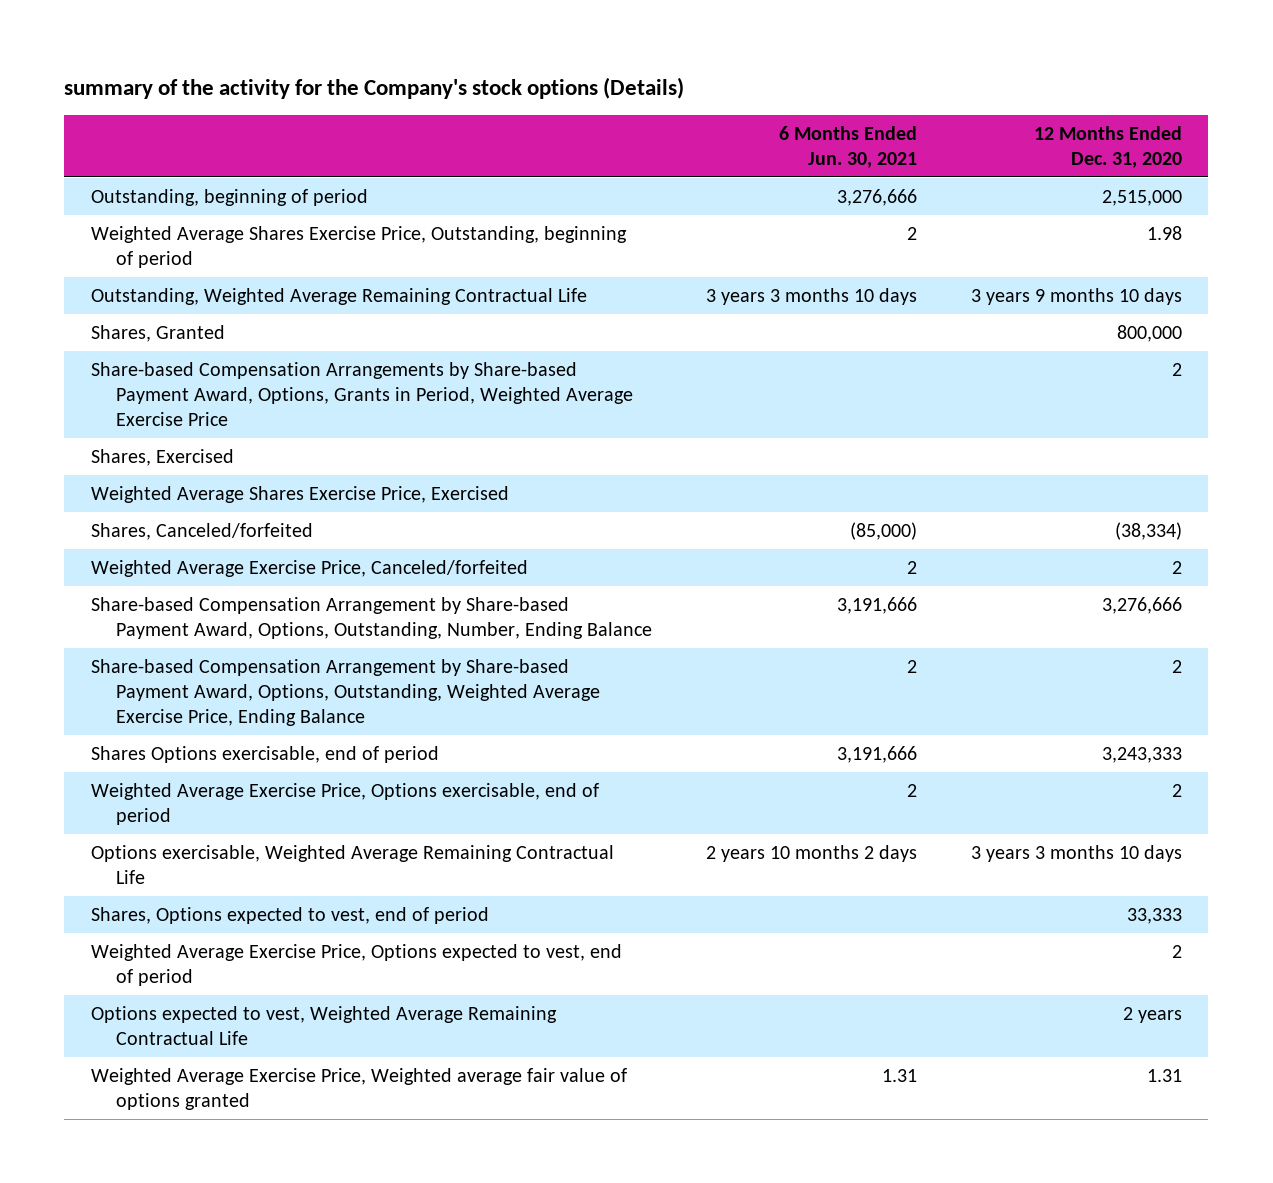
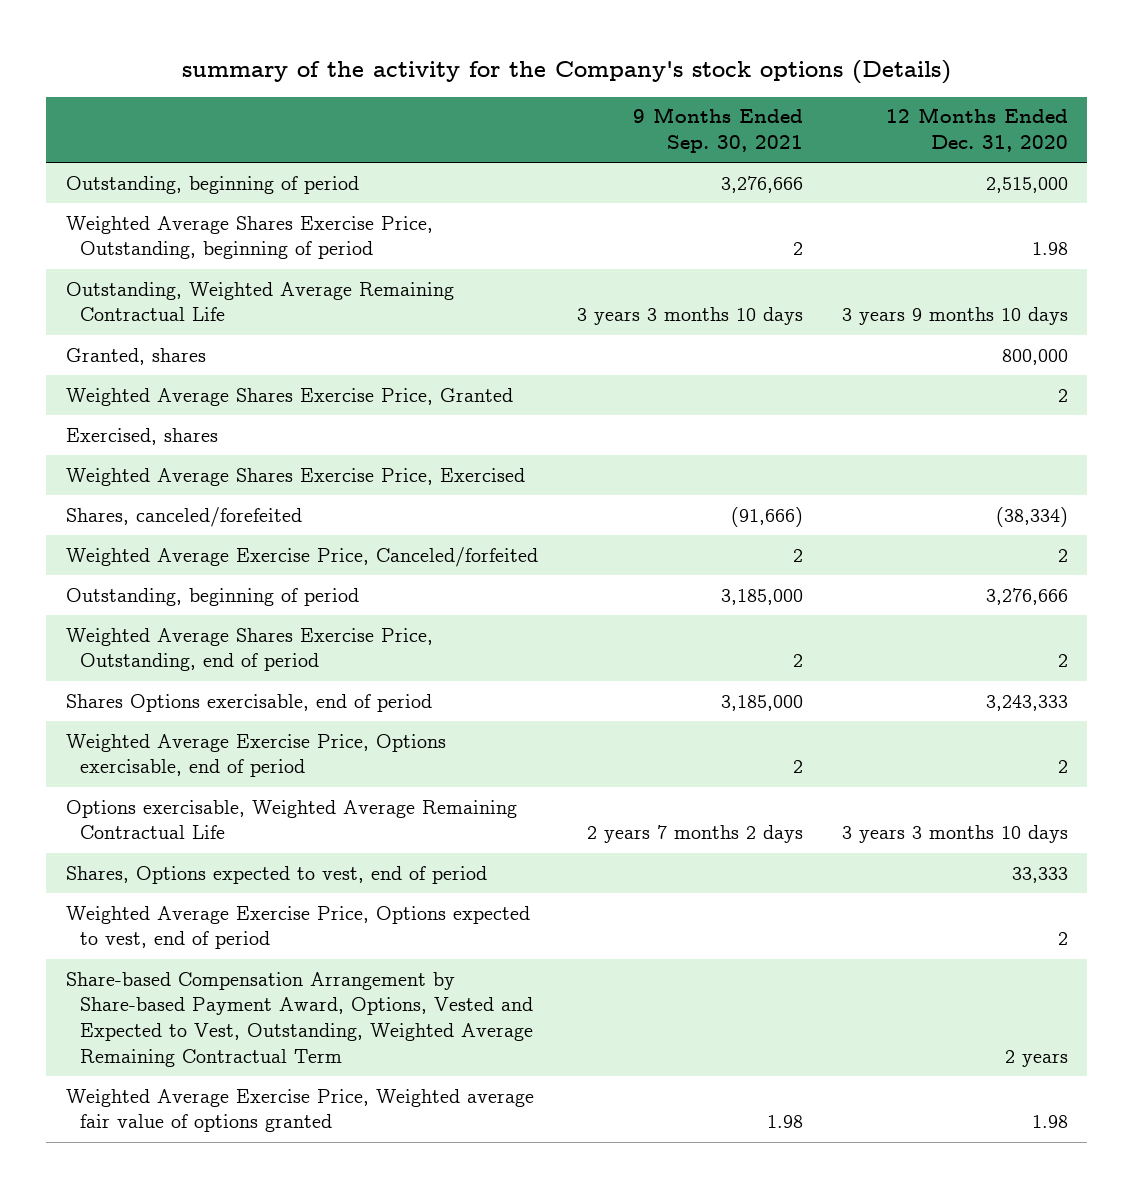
[779,125,918,168] 6 Months Ended Jun. 30, 2021 -> none
none -> [632,107,803,154] 9 Months Ended Sep. 30, 2021
[90,324,225,342] Shares, Granted -> [65,347,206,365] Granted, shares
[90,361,634,427] Share-based Compensation Arrangements by Share-based Payment Award, Options, Grants in Period, Weighted Average Exercise Price -> [65,387,513,406] Weighted Average Shares Exercise Price, Granted
[90,448,234,466] Shares, Exercised -> [65,427,218,445] Exercised, shares
[90,522,313,540] Shares, Canceled/forfeited -> [65,506,302,527] Shares, canceled/forefeited
[90,596,653,640] Share-based Compensation Arrangement by Share-based Payment Award, Options, Outstanding, Number, Ending Balance -> [65,587,359,606] Outstanding, beginning of period
[90,658,601,727] Share-based Compensation Arrangement by Share-based Payment Award, Options, Outstanding, Weighted Average Exercise Price, Ending Balance -> [65,627,433,672] Weighted Average Shares Exercise Price, Outstanding, end of period
[90,1005,557,1046] Options expected to vest, Weighted Average Remaining Contractual Life -> [65,971,534,1067] Share-based Compensation Arrangement by Share-based Payment Award, Options, Vested and Expected to Vest, Outstanding, Weighted Average Remaining Contractual Term
[1146,1068,1182,1082] 1.31 -> [1031,1115,1068,1129] 1.98

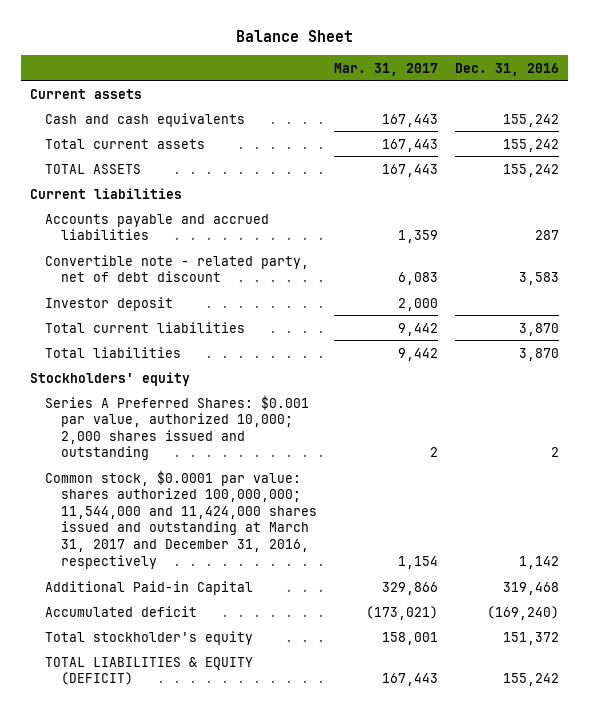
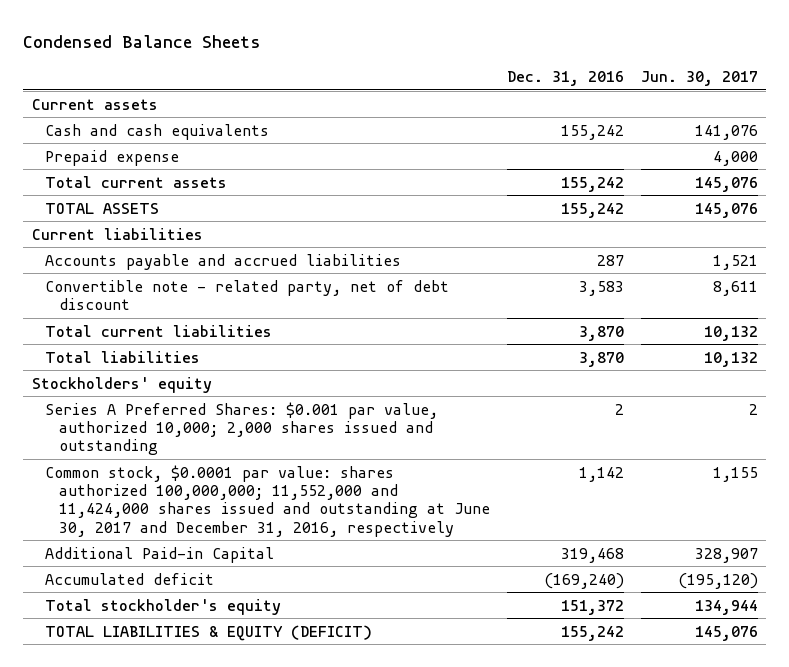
[235,29,353,42] Balance Sheet -> [23,34,262,48] Condensed Balance Sheets
[334,62,439,76] Mar. 31, 2017 -> none
none -> [640,71,758,87] Jun. 30, 2017
none -> [45,149,180,166] Prepaid expense
[45,296,174,311] Investor deposit -> none
[45,469,317,569] Common stock, $0.0001 par value: shares authorized 100,000,000; 11,544,000 and 11,424,000 shares issued and outstanding at March 31, 2017 and December 31, 2016, respectively -> [45,464,491,537] Common stock, $0.0001 par value: shares authorized 100,000,000; 11,552,000 and 11,424,000 shares issued and outstanding at June 30, 2017 and December 31, 2016, respectively

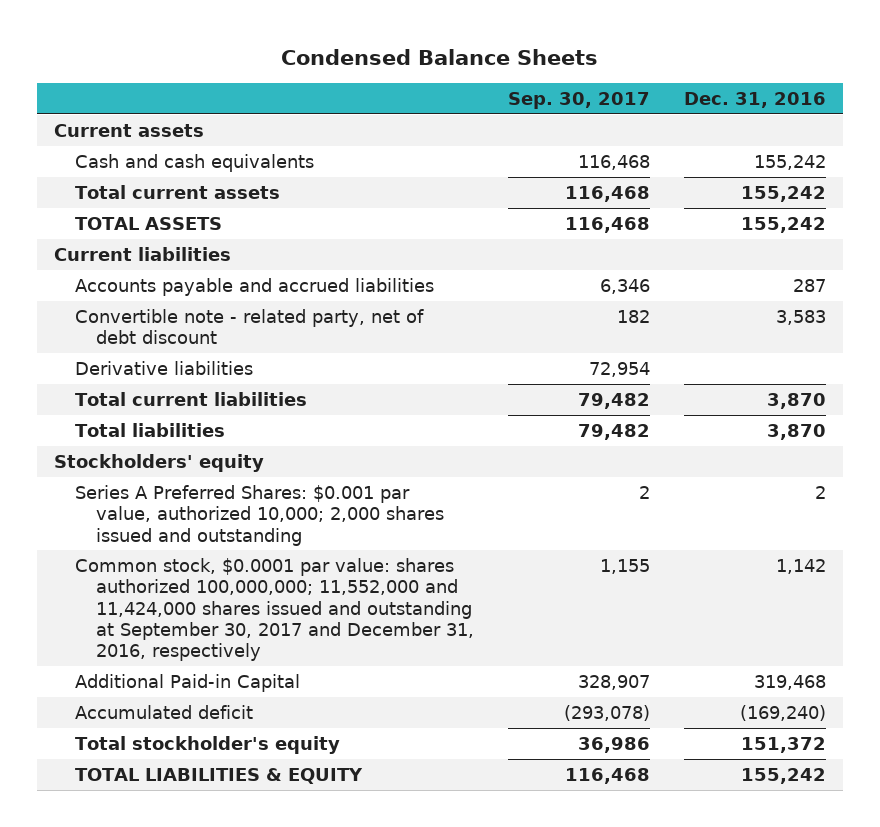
[640,71,758,87] Jun. 30, 2017 -> none
none -> [508,91,651,109] Sep. 30, 2017
[45,149,180,166] Prepaid expense -> none
none -> [75,360,254,375] Derivative liabilities
[45,464,491,537] Common stock, $0.0001 par value: shares authorized 100,000,000; 11,552,000 and 11,424,000 shares issued and outstanding at June 30, 2017 and December 31, 2016, respectively -> [75,557,475,662] Common stock, $0.0001 par value: shares authorized 100,000,000; 11,552,000 and 11,424,000 shares issued and outstanding at September 30, 2017 and December 31, 2016, respectively
[45,624,373,641] TOTAL LIABILITIES & EQUITY (DEFICIT) -> [75,767,364,784] TOTAL LIABILITIES & EQUITY

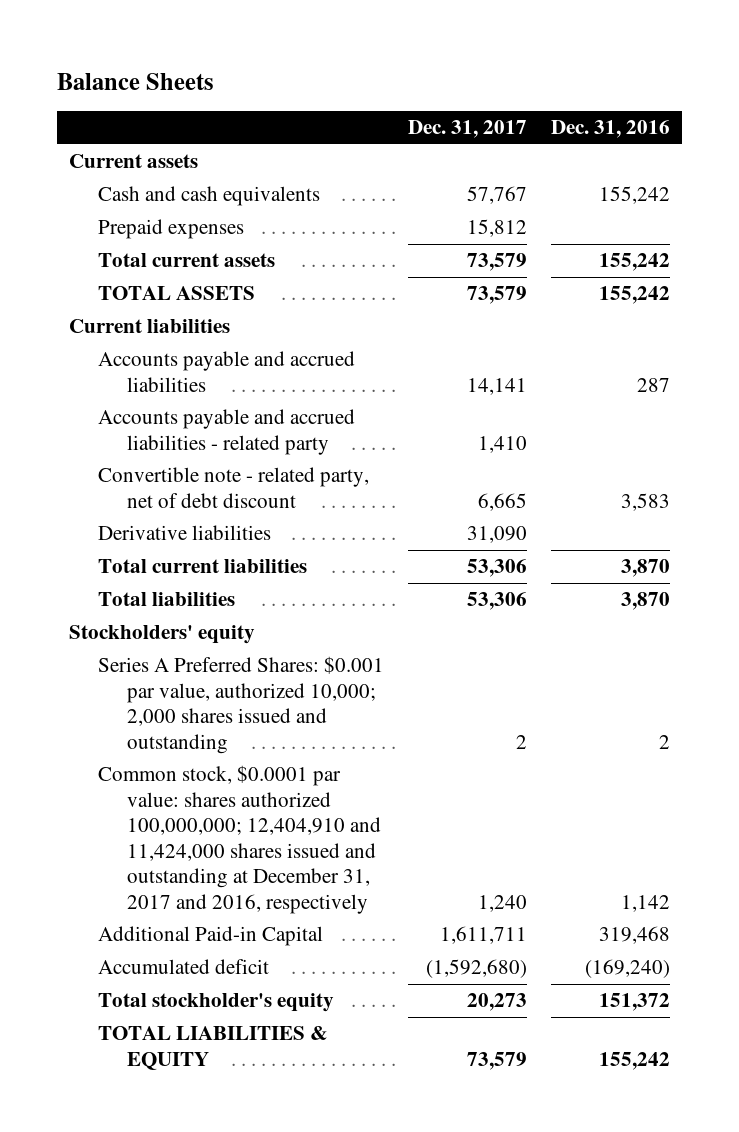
[281,48,599,65] Condensed Balance Sheets -> [57,72,215,90] Balance Sheets
[508,91,651,109] Sep. 30, 2017 -> none
none -> [408,120,528,139] Dec. 31, 2017
none -> [98,219,245,240] Prepaid expenses
none -> [98,409,356,455] Accounts payable and accrued liabilities - related party
[75,557,475,662] Common stock, $0.0001 par value: shares authorized 100,000,000; 11,552,000 and 11,424,000 shares issued and outstanding at September 30, 2017 and December 31, 2016, respectively -> [98,765,382,914] Common stock, $0.0001 par value: shares authorized 100,000,000; 12,404,910 and 11,424,000 shares issued and outstanding at December 31, 2017 and 2016, respectively

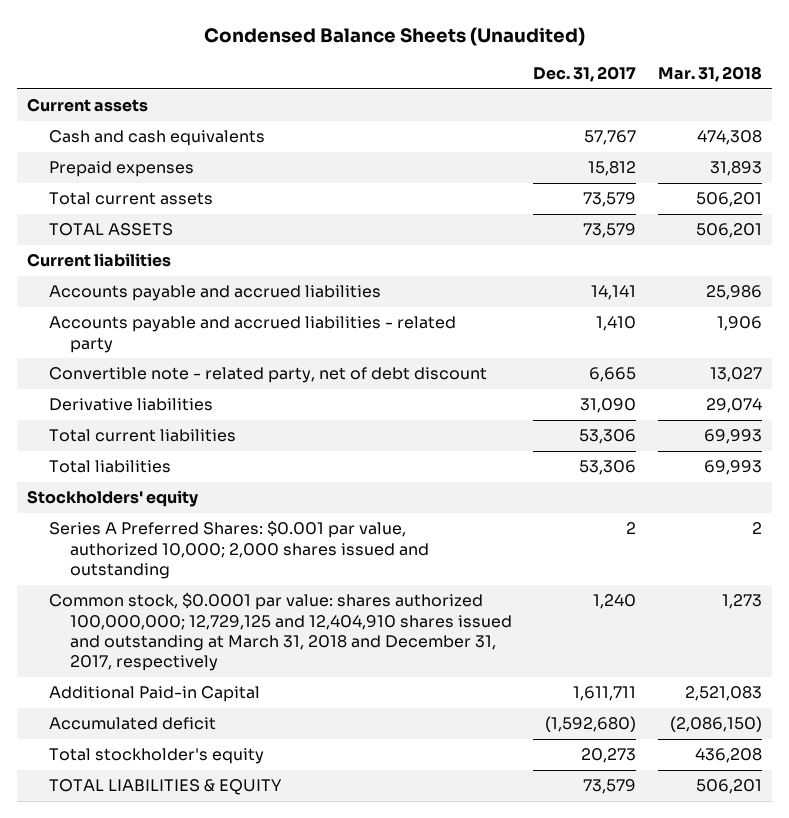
[57,72,215,90] Balance Sheets -> [203,26,585,46] Condensed Balance Sheets (Unaudited)
[551,120,671,139] Dec. 31, 2016 -> none
none -> [657,66,762,83] Mar. 31, 2018
[98,765,382,914] Common stock, $0.0001 par value: shares authorized 100,000,000; 12,404,910 and 11,424,000 shares issued and outstanding at December 31, 2017 and 2016, respectively -> [48,592,512,672] Common stock, $0.0001 par value: shares authorized 100,000,000; 12,729,125 and 12,404,910 shares issued and outstanding at March 31, 2018 and December 31, 2017, respectively

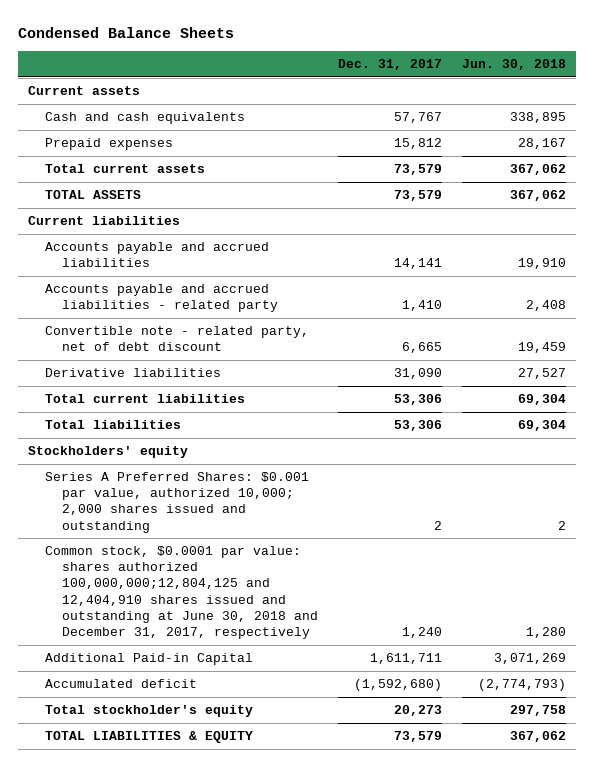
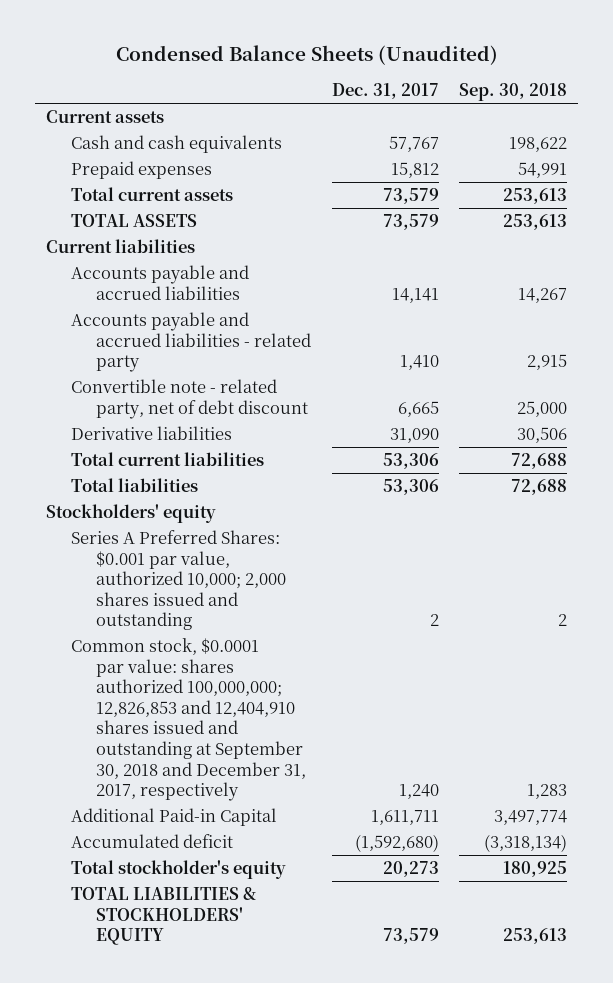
[18,27,235,39] Condensed Balance Sheets -> [115,44,498,65] Condensed Balance Sheets (Unaudited)
[462,59,567,71] Jun. 30, 2018 -> none
none -> [459,83,568,102] Sep. 30, 2018
[45,546,318,639] Common stock, $0.0001 par value: shares authorized 100,000,000;12,804,125 and 12,404,910 shares issued and outstanding at June 30, 2018 and December 31, 2017, respectively -> [70,638,307,802] Common stock, $0.0001 par value: shares authorized 100,000,000; 12,826,853 and 12,404,910 shares issued and outstanding at September 30, 2018 and December 31, 2017, respectively
[45,731,254,744] TOTAL LIABILITIES & EQUITY -> [70,887,256,946] TOTAL LIABILITIES & STOCKHOLDERS' EQUITY

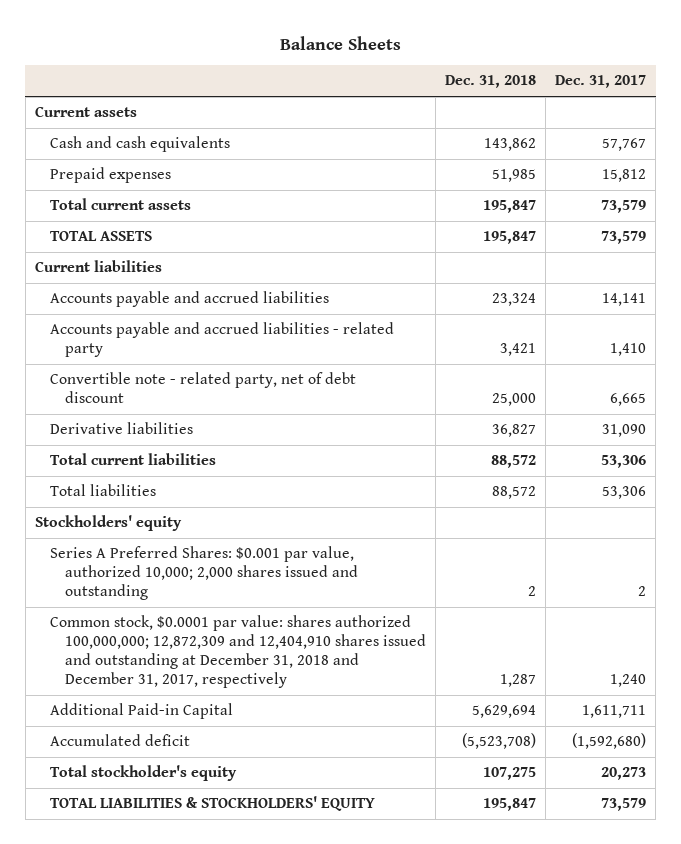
[115,44,498,65] Condensed Balance Sheets (Unaudited) -> [279,35,401,50] Balance Sheets
[459,83,568,102] Sep. 30, 2018 -> none
none -> [445,75,537,89] Dec. 31, 2018
[70,638,307,802] Common stock, $0.0001 par value: shares authorized 100,000,000; 12,826,853 and 12,404,910 shares issued and outstanding at September 30, 2018 and December 31, 2017, respectively -> [50,615,427,689] Common stock, $0.0001 par value: shares authorized 100,000,000; 12,872,309 and 12,404,910 shares issued and outstanding at December 31, 2018 and December 31, 2017, respectively

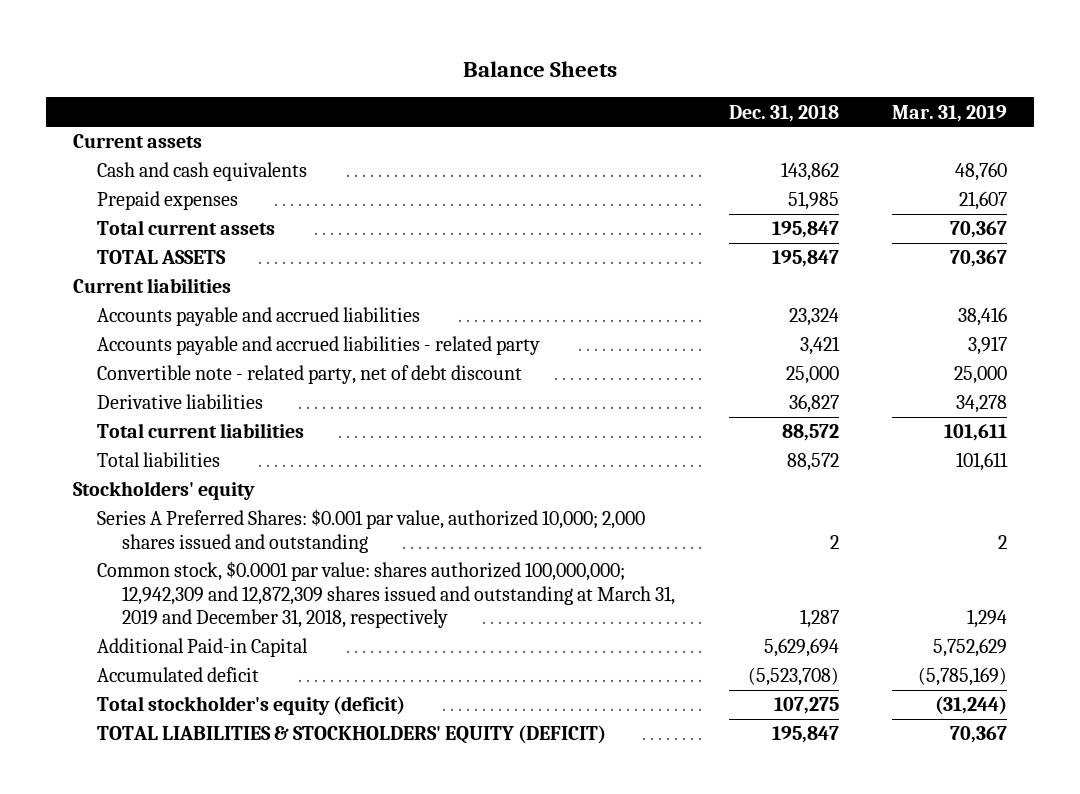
[555,75,647,89] Dec. 31, 2017 -> none
none -> [892,104,1008,122] Mar. 31, 2019
[50,615,427,689] Common stock, $0.0001 par value: shares authorized 100,000,000; 12,872,309 and 12,404,910 shares issued and outstanding at December 31, 2018 and December 31, 2017, respectively -> [97,561,675,629] Common stock, $0.0001 par value: shares authorized 100,000,000; 12,942,309 and 12,872,309 shares issued and outstanding at March 31, 2019 and December 31, 2018, respectively
[50,765,238,782] Total stockholder's equity -> [97,696,406,716] Total stockholder's equity (deficit)
[50,796,376,812] TOTAL LIABILITIES & STOCKHOLDERS' EQUITY -> [97,725,607,745] TOTAL LIABILITIES & STOCKHOLDERS' EQUITY (DEFICIT)

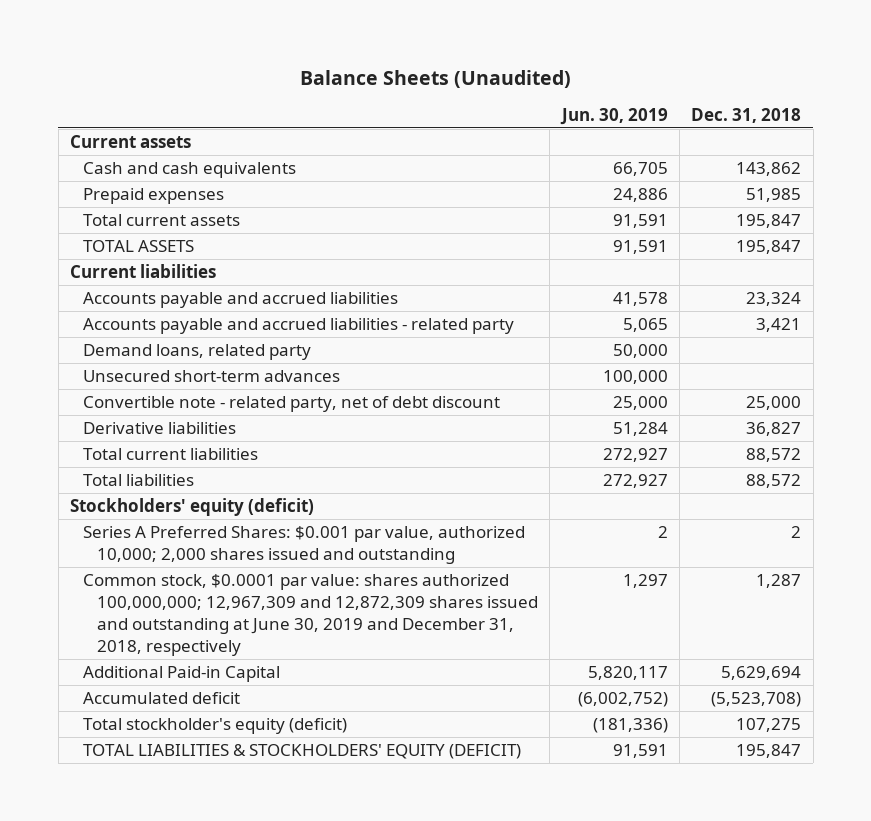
[463,61,618,78] Balance Sheets -> [299,69,571,88] Balance Sheets (Unaudited)
[892,104,1008,122] Mar. 31, 2019 -> none
none -> [559,107,668,125] Jun. 30, 2019
none -> [83,344,312,361] Demand loans, related party
none -> [83,370,341,383] Unsecured short-term advances
[73,481,256,501] Stockholders' equity -> [69,498,314,517] Stockholders' equity (deficit)
[97,561,675,629] Common stock, $0.0001 par value: shares authorized 100,000,000; 12,942,309 and 12,872,309 shares issued and outstanding at March 31, 2019 and December 31, 2018, respectively -> [83,574,539,657] Common stock, $0.0001 par value: shares authorized 100,000,000; 12,967,309 and 12,872,309 shares issued and outstanding at June 30, 2019 and December 31, 2018, respectively

